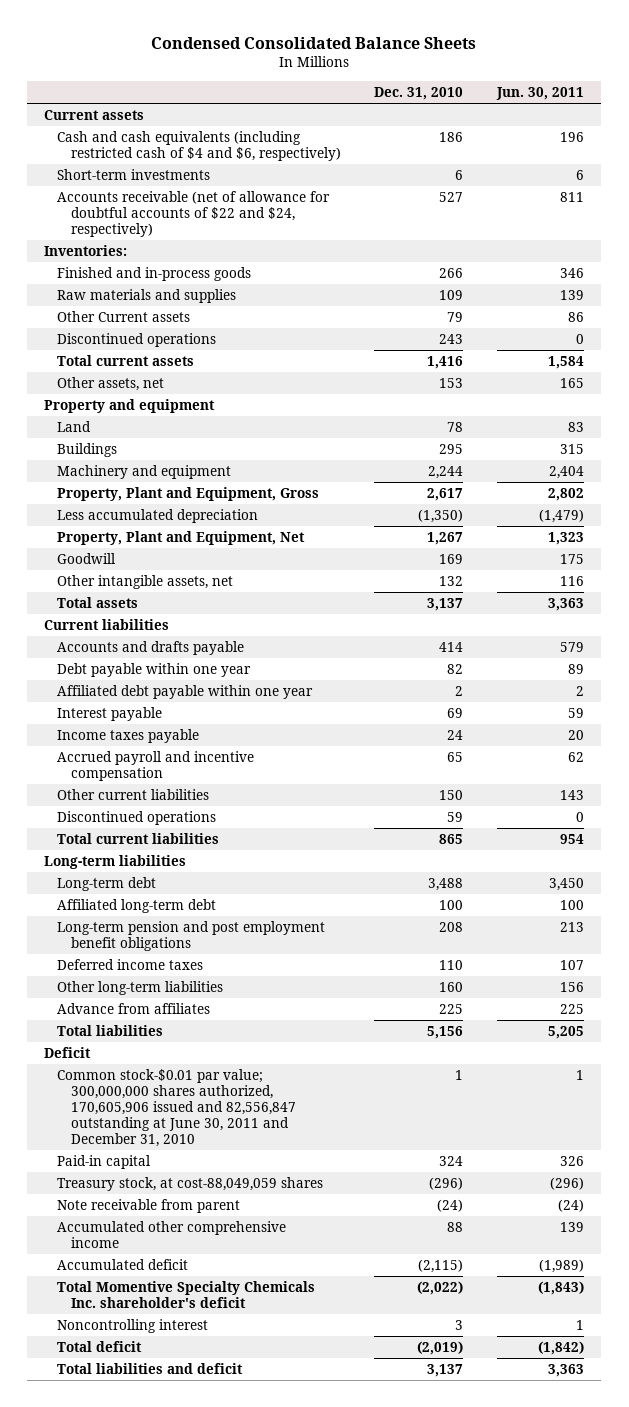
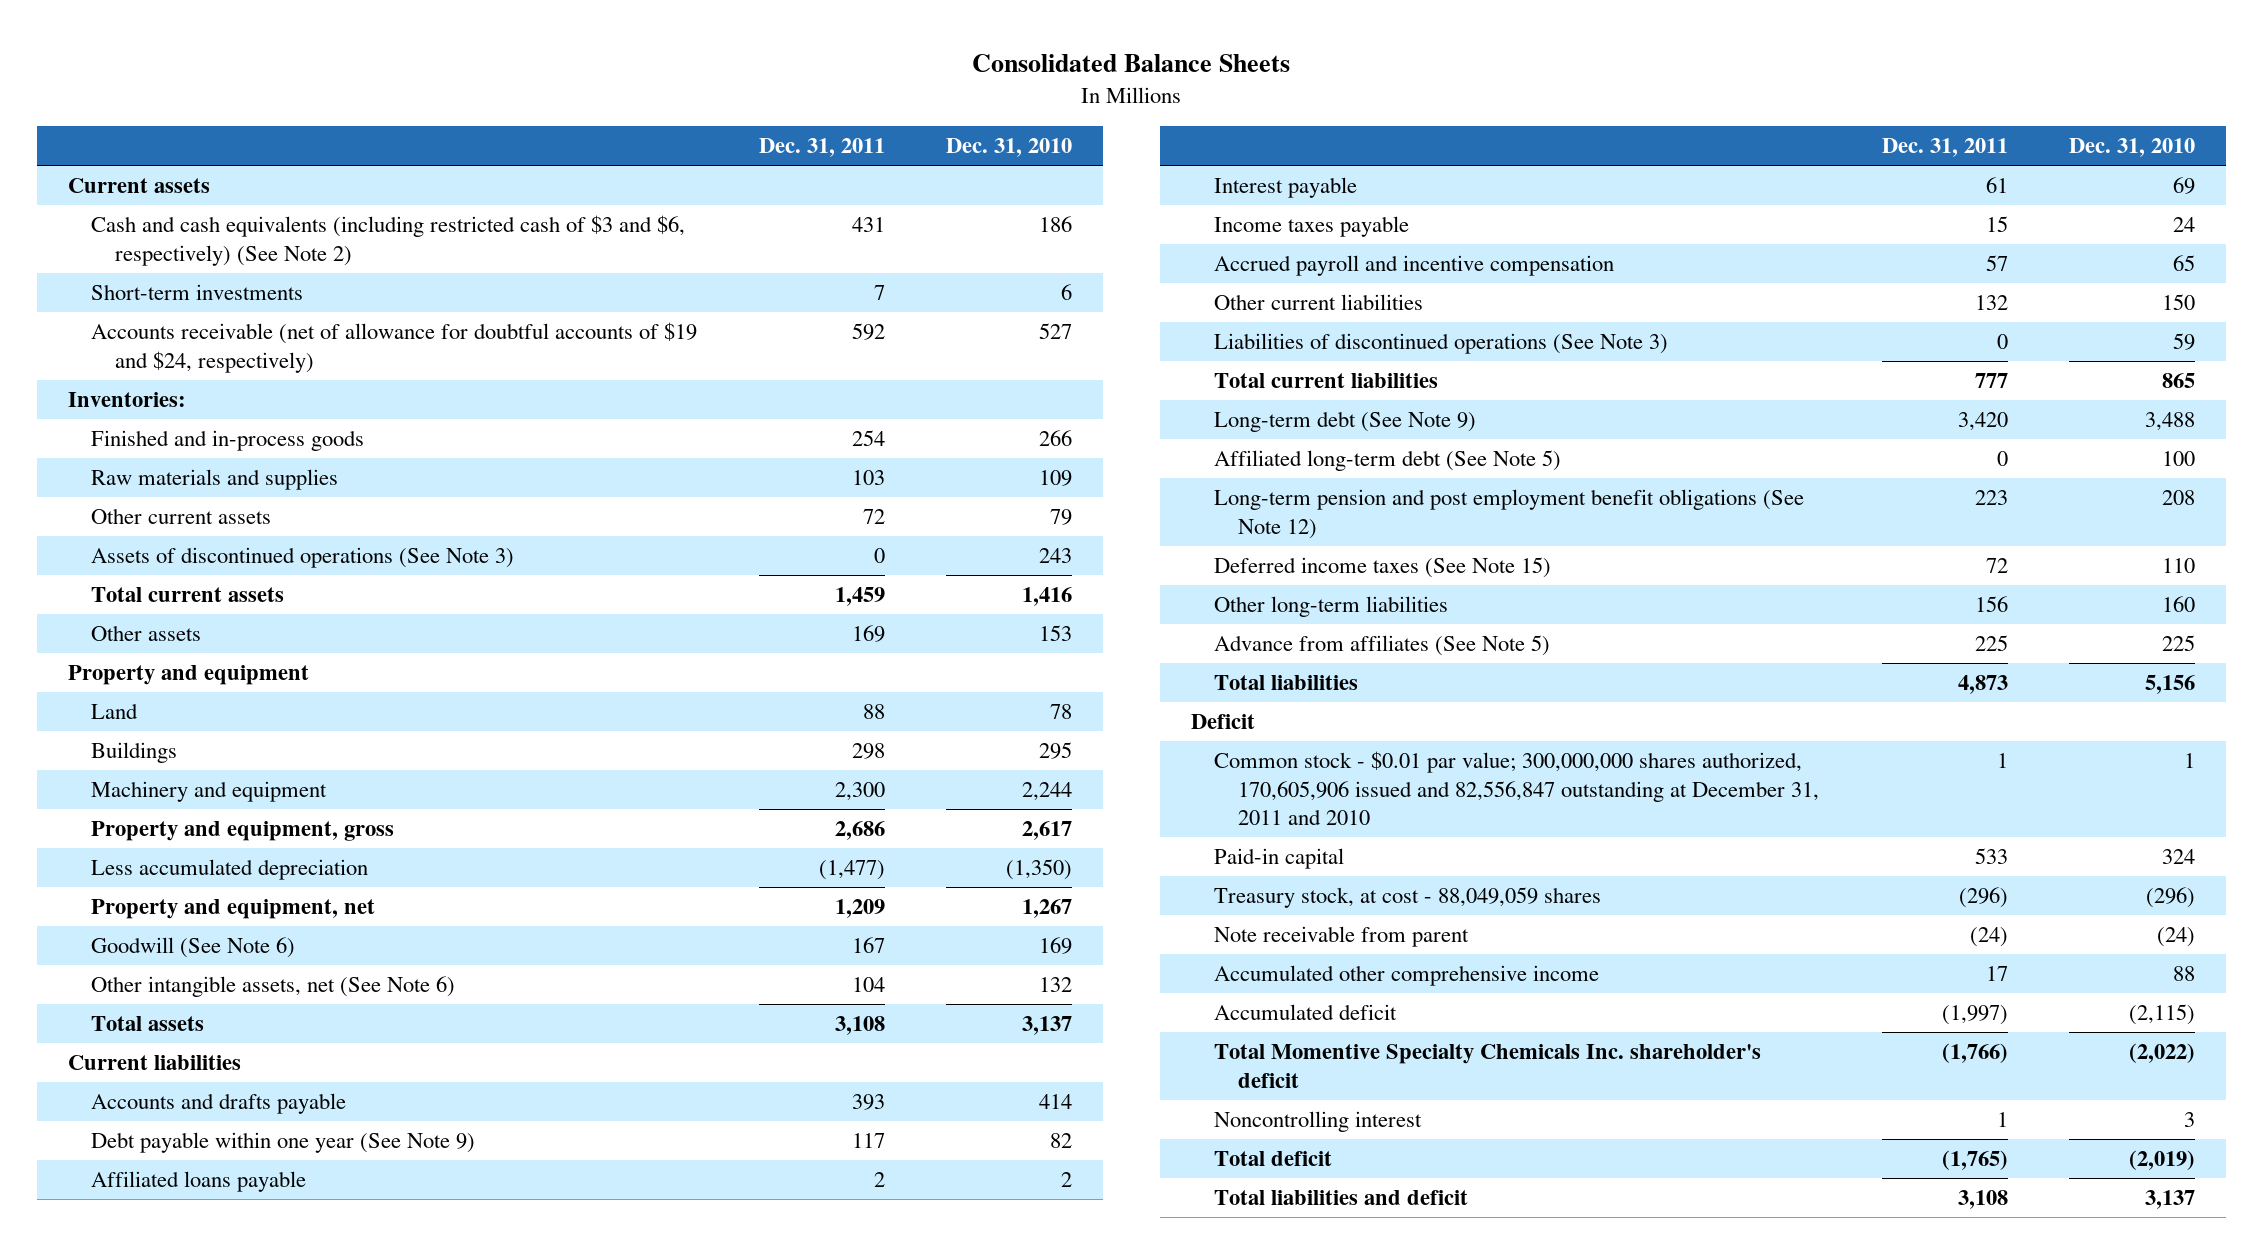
[151,36,477,49] Condensed Consolidated Balance Sheets -> [972,54,1291,73] Consolidated Balance Sheets
[496,86,585,100] Jun. 30, 2011 -> none
none -> [758,137,885,157] Dec. 31, 2011
[57,130,341,161] Cash and cash equivalents (including restricted cash of $4 and $6, respectively) -> [91,215,686,266] Cash and cash equivalents (including restricted cash of $3 and $6, respectively) (See Note 2)
[57,190,331,237] Accounts receivable (net of allowance for doubtful accounts of $22 and $24, respectively) -> [91,322,698,373] Accounts receivable (net of allowance for doubtful accounts of $19 and $24, respectively)
[57,310,191,322] Other Current assets -> [91,508,272,525] Other current assets
[57,332,217,347] Discontinued operations -> [91,547,515,569] Assets of discontinued operations (See Note 3)
[57,376,165,391] Other assets, net -> [91,625,202,642] Other assets
[57,486,320,501] Property, Plant and Equipment, Gross -> [91,821,395,842] Property and equipment, gross
[57,530,306,545] Property, Plant and Equipment, Net -> [91,899,376,920] Property and equipment, net
[57,552,117,564] Goodwill -> [91,937,296,959] Goodwill (See Note 6)
[57,574,234,589] Other intangible assets, net -> [91,976,456,998] Other intangible assets, net (See Note 6)
[57,662,252,677] Debt payable within one year -> [91,1132,476,1154] Debt payable within one year (See Note 9)
[57,684,314,699] Affiliated debt payable within one year -> [91,1171,307,1193] Affiliated loans payable
[57,810,217,825] Discontinued operations -> [1214,333,1669,355] Liabilities of discontinued operations (See Note 3)
[44,854,187,869] Long-term liabilities -> none
[57,876,157,891] Long-term debt -> [1214,411,1477,433] Long-term debt (See Note 9)
[57,898,217,913] Affiliated long-term debt -> [1214,450,1562,472] Affiliated long-term debt (See Note 5)
[57,920,326,951] Long-term pension and post employment benefit obligations -> [1214,489,1805,539] Long-term pension and post employment benefit obligations (See Note 12)
[57,958,204,970] Deferred income taxes -> [1214,557,1552,579] Deferred income taxes (See Note 15)
[57,1002,211,1014] Advance from affiliates -> [1214,635,1551,657] Advance from affiliates (See Note 5)
[57,1068,296,1147] Common stock-$0.01 par value; 300,000,000 shares authorized, 170,605,906 issued and 82,556,847 outstanding at June 30, 2011 and December 31, 2010 -> [1214,751,1819,826] Common stock - $0.01 par value; 300,000,000 shares authorized, 170,605,906 issued and 82,556,847 outstanding at December 31, 2011 and 2010
[57,1176,324,1191] Treasury stock, at cost-88,049,059 shares -> [1214,887,1602,909] Treasury stock, at cost - 88,049,059 shares

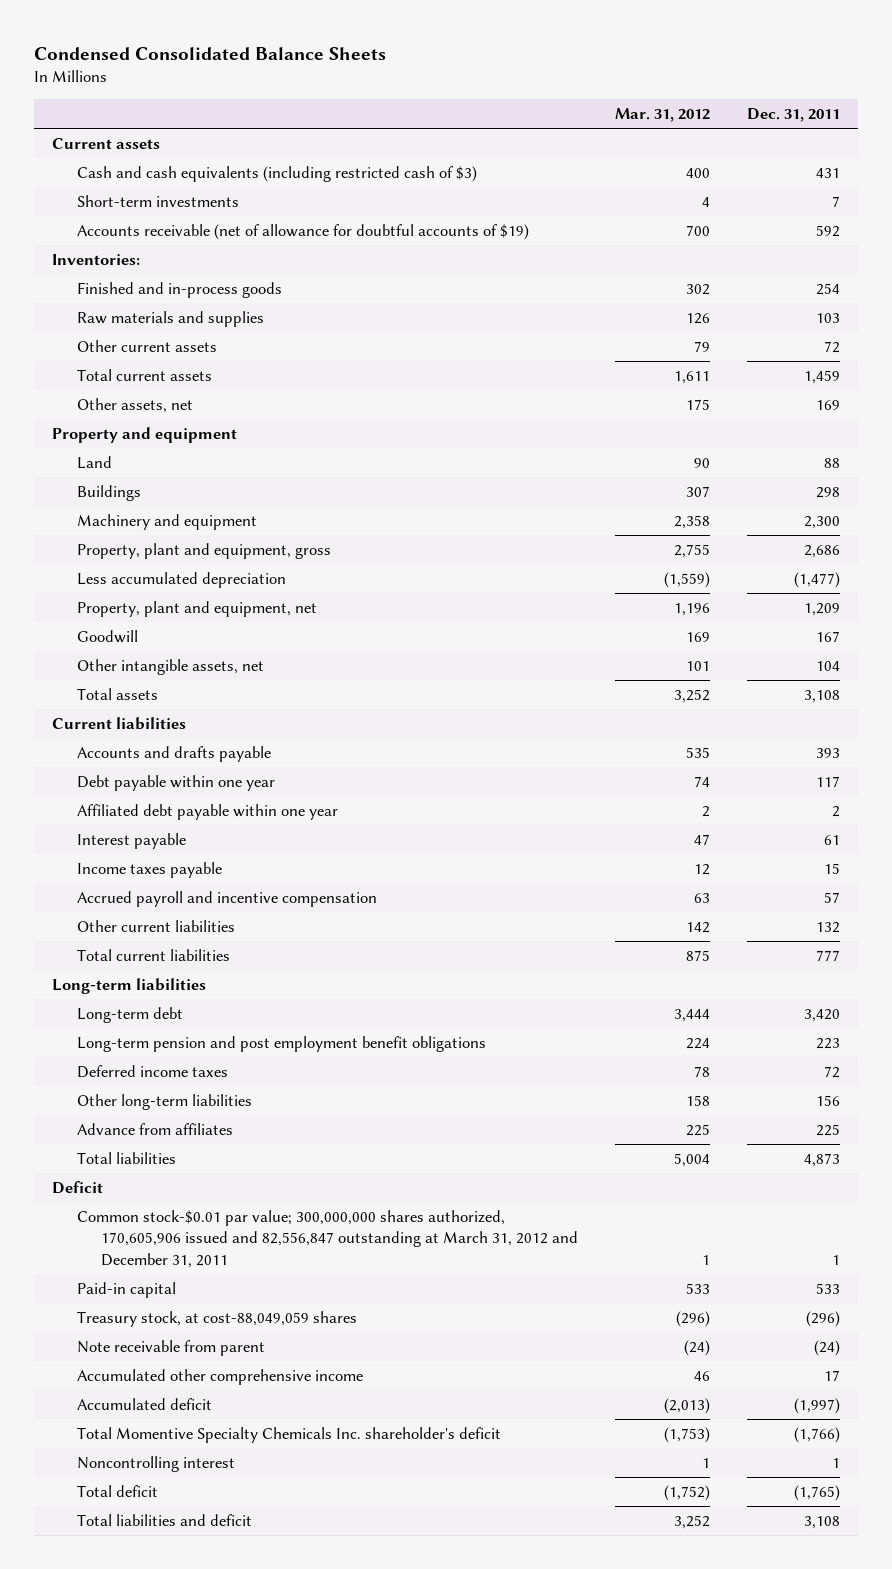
[972,54,1291,73] Consolidated Balance Sheets -> [33,46,386,60] Condensed Consolidated Balance Sheets
[946,137,1073,157] Dec. 31, 2010 -> none
none -> [614,108,710,123] Mar. 31, 2012
[91,215,686,266] Cash and cash equivalents (including restricted cash of $3 and $6, respectively) (See Note 2) -> [76,166,477,183] Cash and cash equivalents (including restricted cash of $3)
[91,322,698,373] Accounts receivable (net of allowance for doubtful accounts of $19 and $24, respectively) -> [76,224,529,241] Accounts receivable (net of allowance for doubtful accounts of $19)
[91,547,515,569] Assets of discontinued operations (See Note 3) -> none
[91,625,202,642] Other assets -> [76,398,193,414] Other assets, net
[91,821,395,842] Property and equipment, gross -> [76,543,331,560] Property, plant and equipment, gross
[91,899,376,920] Property and equipment, net -> [76,601,317,618] Property, plant and equipment, net
[91,937,296,959] Goodwill (See Note 6) -> [76,630,138,644] Goodwill
[91,976,456,998] Other intangible assets, net (See Note 6) -> [76,659,264,676] Other intangible assets, net
[91,1132,476,1154] Debt payable within one year (See Note 9) -> [76,775,275,792] Debt payable within one year
[91,1171,307,1193] Affiliated loans payable -> [76,804,338,821] Affiliated debt payable within one year
[1214,333,1669,355] Liabilities of discontinued operations (See Note 3) -> none
[1214,450,1562,472] Affiliated long-term debt (See Note 5) -> none
none -> [52,978,207,995] Long-term liabilities
[1214,411,1477,433] Long-term debt (See Note 9) -> [76,1007,183,1024] Long-term debt
[1214,489,1805,539] Long-term pension and post employment benefit obligations (See Note 12) -> [76,1036,486,1053] Long-term pension and post employment benefit obligations
[1214,557,1552,579] Deferred income taxes (See Note 15) -> [76,1065,228,1079] Deferred income taxes
[1214,635,1551,657] Advance from affiliates (See Note 5) -> [76,1123,233,1136] Advance from affiliates
[1214,751,1819,826] Common stock - $0.01 par value; 300,000,000 shares authorized, 170,605,906 issued and 82,556,847 outstanding at December 31, 2011 and 2010 -> [76,1210,579,1268] Common stock-$0.01 par value; 300,000,000 shares authorized, 170,605,906 issued and 82,556,847 outstanding at March 31, 2012 and December 31, 2011
[1214,887,1602,909] Treasury stock, at cost - 88,049,059 shares -> [76,1311,357,1328] Treasury stock, at cost-88,049,059 shares

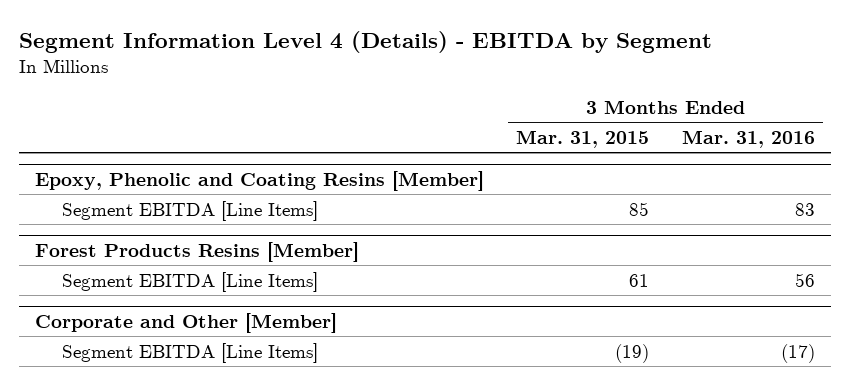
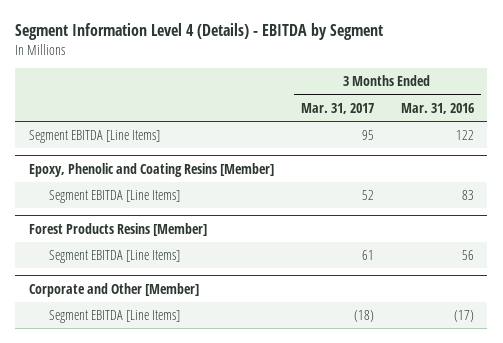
[516,129,650,148] Mar. 31, 2015 -> none
none -> [300,102,374,114] Mar. 31, 2017
none -> [28,130,160,144] Segment EBITDA [Line Items]

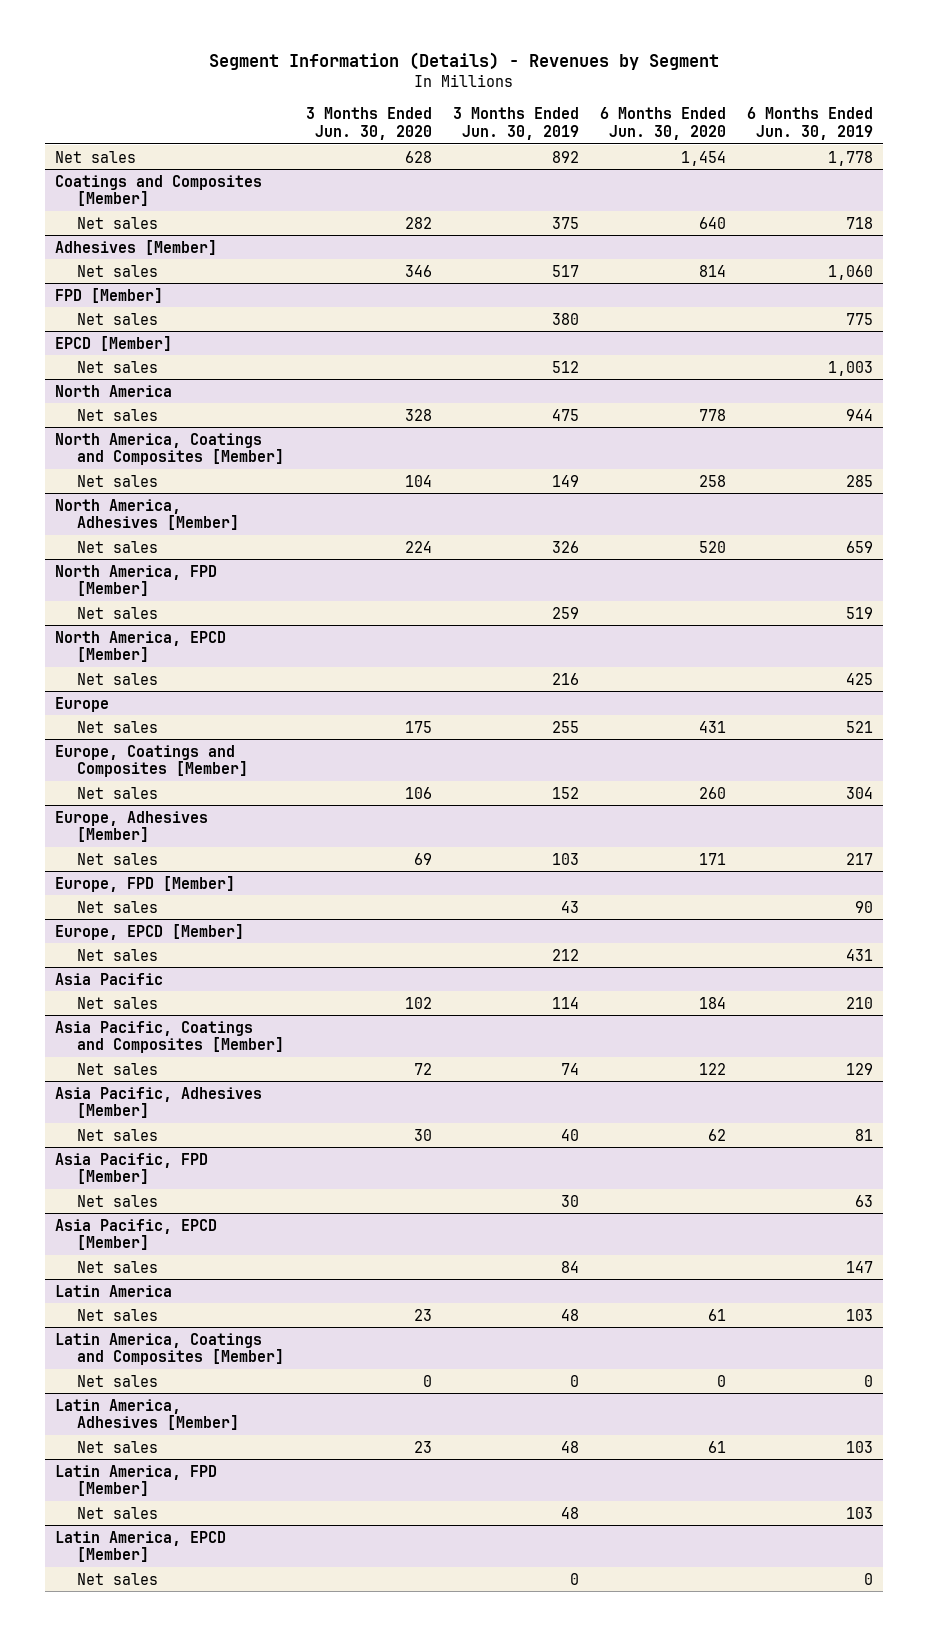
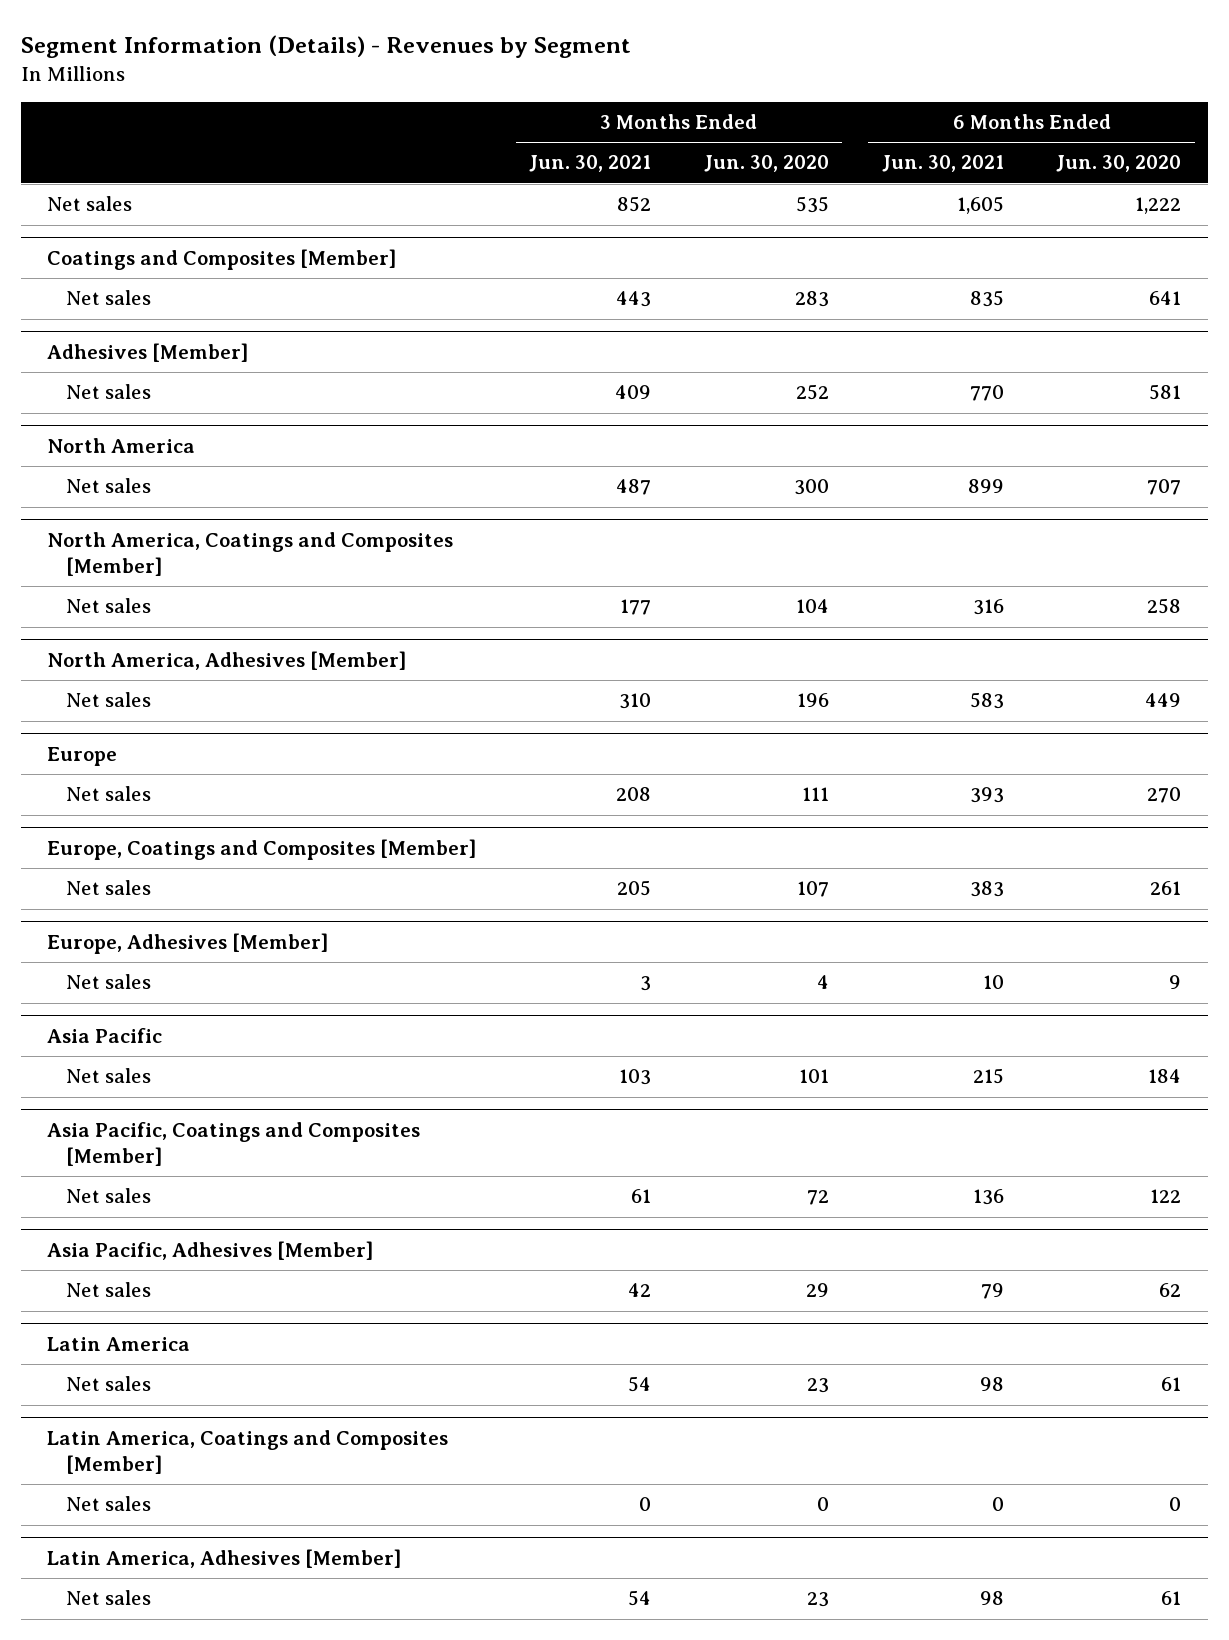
[452,106,579,140] 3 Months Ended Jun. 30, 2019 -> none
[746,106,873,140] 6 Months Ended Jun. 30, 2019 -> none
none -> [529,155,652,173] Jun. 30, 2021
none -> [881,155,1004,173] Jun. 30, 2021
[404,150,432,163] 628 -> [795,196,829,214] 535
[680,150,726,166] 1,454 -> [1135,197,1182,215] 1,222
[404,216,432,229] 282 -> [794,291,829,308] 283
[698,216,726,229] 640 -> [1149,291,1182,306] 641
[55,287,164,303] FPD [Member] -> none
[77,312,159,325] Net sales -> none
[55,335,173,351] EPCD [Member] -> none
[77,360,159,373] Net sales -> none
[404,264,432,277] 346 -> [795,384,829,401] 252
[698,264,726,277] 814 -> [1149,384,1182,401] 581
[404,408,432,421] 328 -> [793,479,829,496] 300
[698,408,726,421] 778 -> [1147,479,1182,496] 707
[55,564,218,597] North America, FPD [Member] -> none
[77,606,159,619] Net sales -> none
[55,630,227,663] North America, EPCD [Member] -> none
[77,672,159,685] Net sales -> none
[404,540,432,553] 224 -> [796,693,829,708] 196
[698,540,726,553] 520 -> [1145,693,1182,708] 449
[404,720,432,733] 175 -> [801,787,829,802] 111
[698,720,726,733] 431 -> [1147,787,1182,804] 270
[404,786,432,799] 106 -> [796,881,829,898] 107
[698,786,726,799] 260 -> [1150,881,1182,896] 261
[55,875,236,892] Europe, FPD [Member] -> none
[77,900,159,913] Net sales -> none
[55,923,245,940] Europe, EPCD [Member] -> none
[77,948,159,961] Net sales -> none
[413,852,432,865] 69 -> [816,975,829,990] 4
[698,852,726,865] 171 -> [1169,975,1182,990] 9
[404,996,432,1009] 102 -> [798,1069,829,1084] 101
[55,1152,209,1185] Asia Pacific, FPD [Member] -> none
[77,1194,159,1207] Net sales -> none
[55,1218,218,1251] Asia Pacific, EPCD [Member] -> none
[77,1260,159,1273] Net sales -> none
[413,1128,432,1141] 30 -> [805,1283,829,1298] 29
[55,1464,218,1497] Latin America, FPD [Member] -> none
[77,1506,159,1519] Net sales -> none
[55,1530,227,1563] Latin America, EPCD [Member] -> none
[77,1572,159,1585] Net sales -> none

